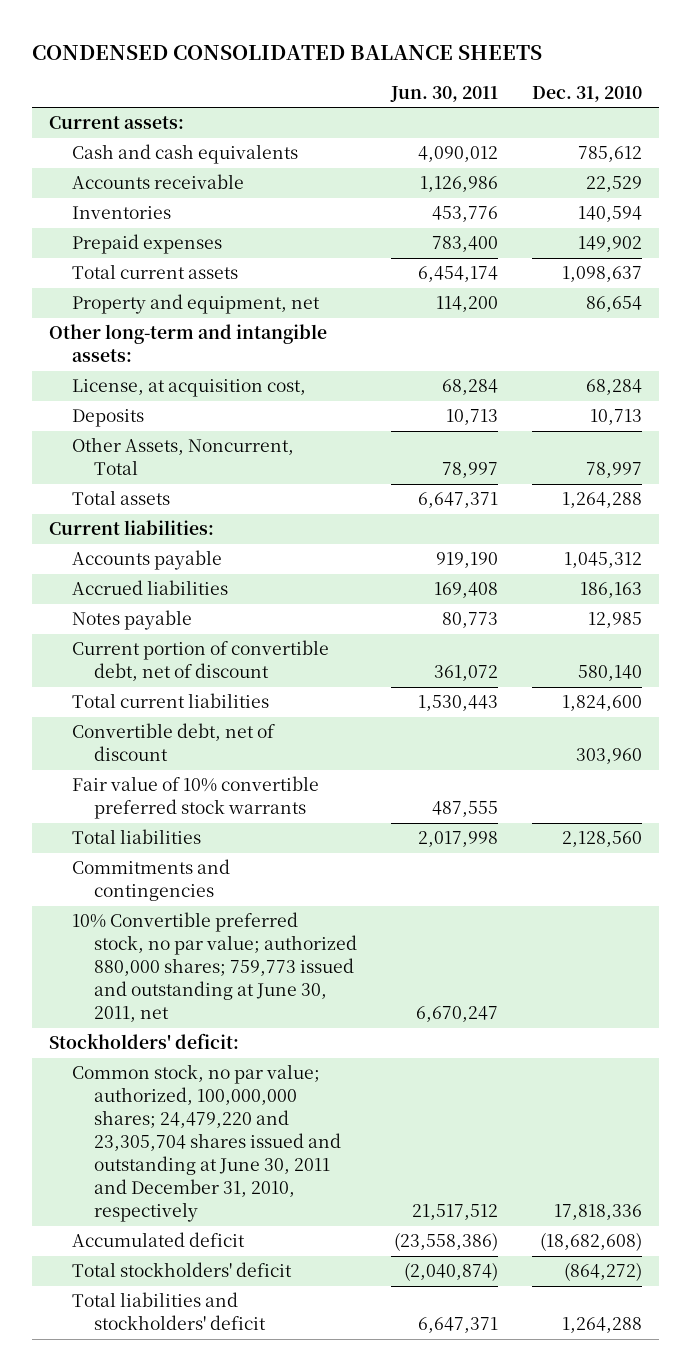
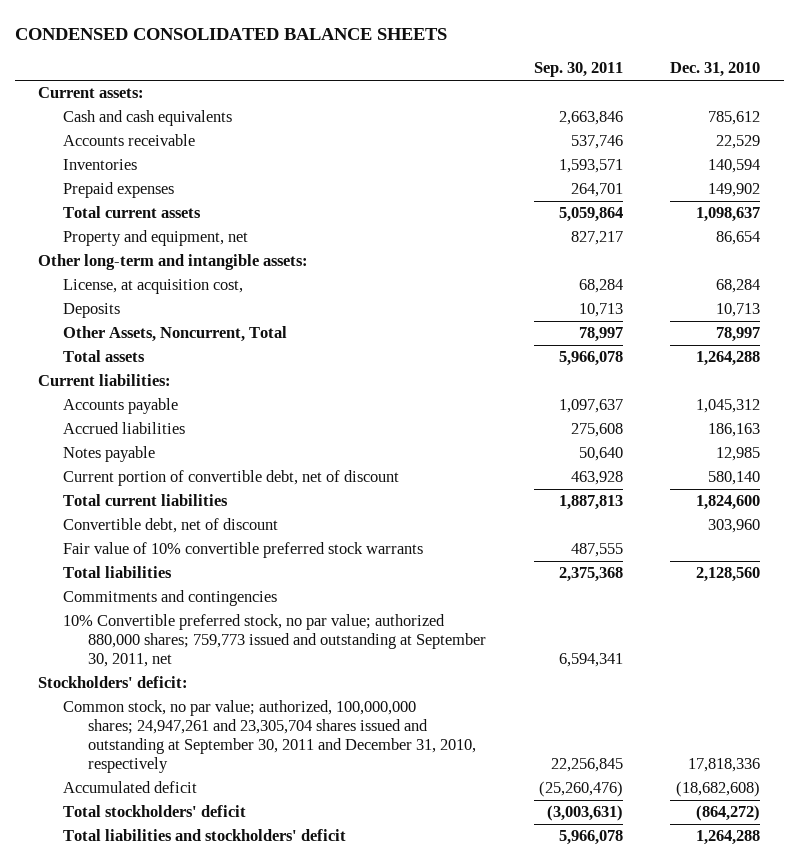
[390,85,499,102] Jun. 30, 2011 -> none
none -> [533,62,623,78] Sep. 30, 2011
[71,912,357,1023] 10% Convertible preferred stock, no par value; authorized 880,000 shares; 759,773 issued and outstanding at June 30, 2011, net -> [63,614,487,668] 10% Convertible preferred stock, no par value; authorized 880,000 shares; 759,773 issued and outstanding at September 30, 2011, net
[71,1064,341,1223] Common stock, no par value; authorized, 100,000,000 shares; 24,479,220 and 23,305,704 shares issued and outstanding at June 30, 2011 and December 31, 2010, respectively -> [63,700,477,774] Common stock, no par value; authorized, 100,000,000 shares; 24,947,261 and 23,305,704 shares issued and outstanding at September 30, 2011 and December 31, 2010, respectively

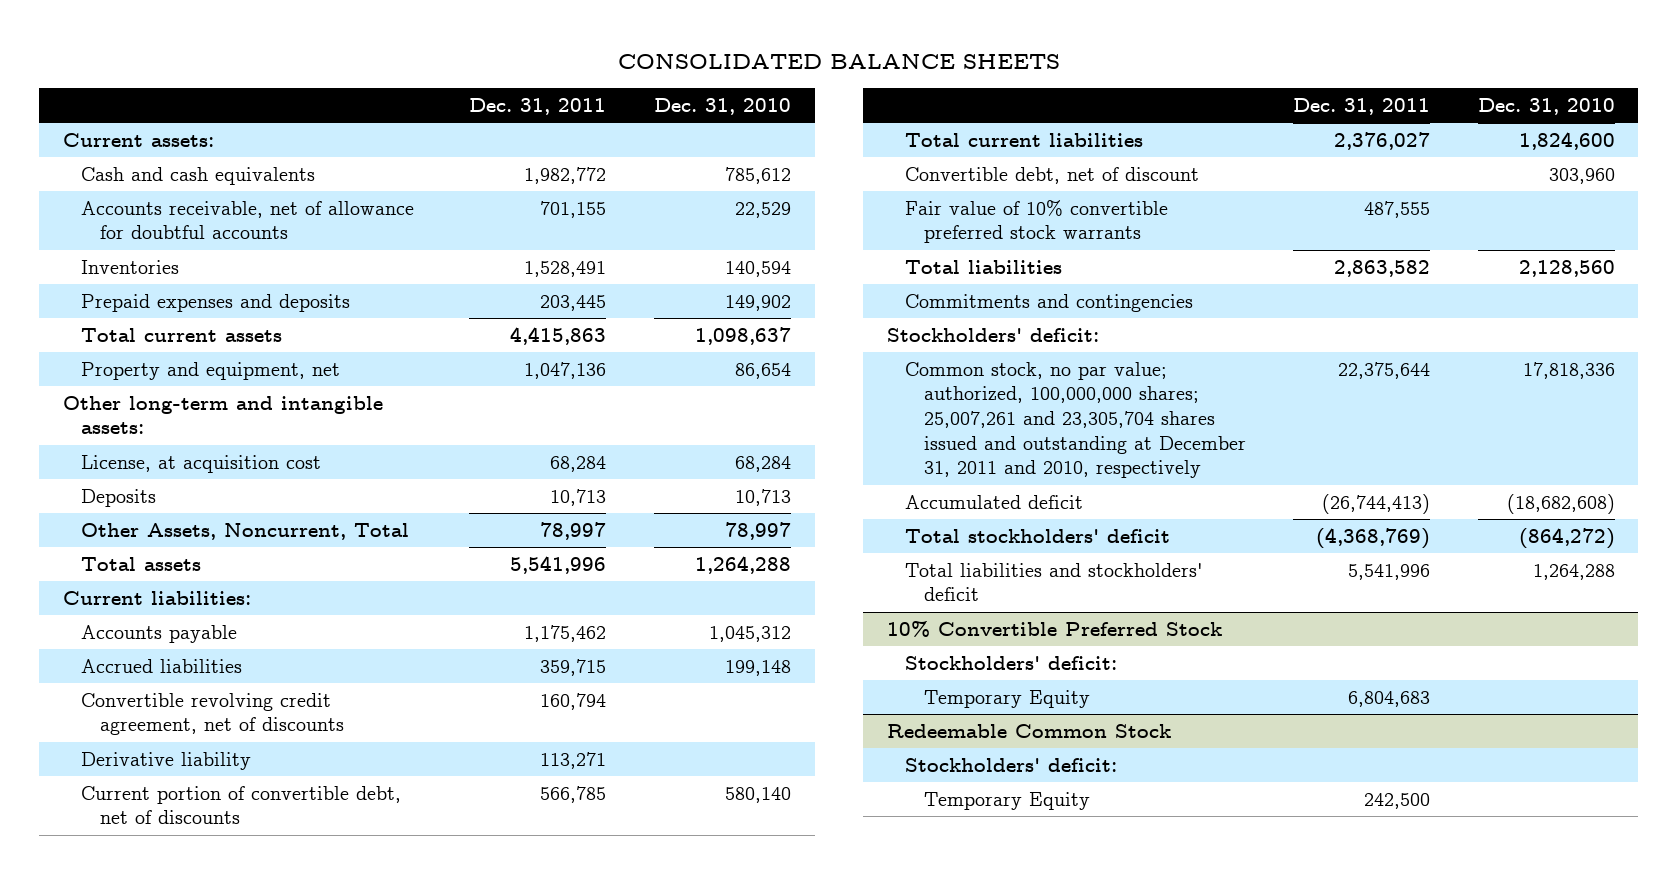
[14,28,447,41] CONDENSED CONSOLIDATED BALANCE SHEETS -> [617,53,1060,69] CONSOLIDATED BALANCE SHEETS
[533,62,623,78] Sep. 30, 2011 -> none
none -> [469,97,607,115] Dec. 31, 2011
[63,134,196,147] Accounts receivable -> [81,200,415,240] Accounts receivable, net of allowance for doubtful accounts
[63,182,175,199] Prepaid expenses -> [81,293,351,312] Prepaid expenses and deposits
[63,279,244,295] License, at acquisition cost, -> [81,454,322,473] License, at acquisition cost
[63,446,156,463] Notes payable -> none
[708,423,761,438] 186,163 -> [724,659,791,676] 199,148
none -> [81,692,344,736] Convertible revolving credit agreement, net of discounts
none -> [81,751,252,770] Derivative liability
[63,470,400,487] Current portion of convertible debt, net of discount -> [81,785,402,825] Current portion of convertible debt, net of discounts
[63,614,487,668] 10% Convertible preferred stock, no par value; authorized 880,000 shares; 759,773 issued and outstanding at September 30, 2011, net -> none
[63,700,477,774] Common stock, no par value; authorized, 100,000,000 shares; 24,947,261 and 23,305,704 shares issued and outstanding at September 30, 2011 and December 31, 2010, respectively -> [905,361,1246,479] Common stock, no par value; authorized, 100,000,000 shares; 25,007,261 and 23,305,704 shares issued and outstanding at December 31, 2011 and 2010, respectively
none -> [886,620,1222,637] 10% Convertible Preferred Stock
none -> [905,655,1118,670] Stockholders' deficit:
none -> [923,689,1090,708] Temporary Equity
none -> [886,723,1171,738] Redeemable Common Stock
none -> [905,757,1118,772] Stockholders' deficit:
none -> [923,791,1090,810] Temporary Equity

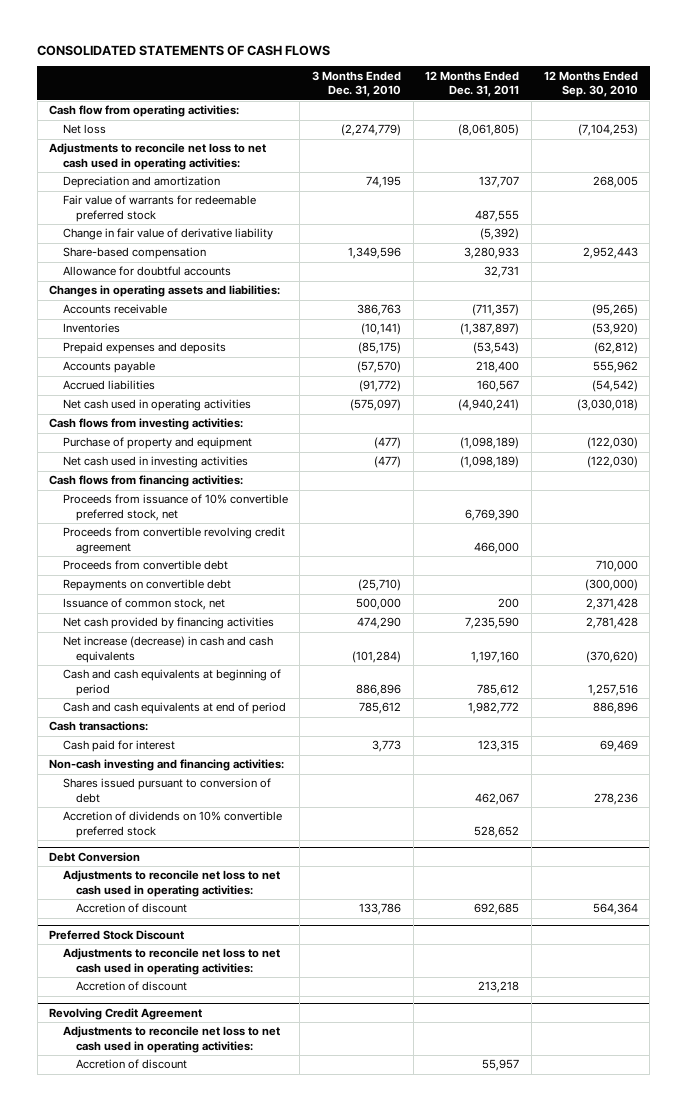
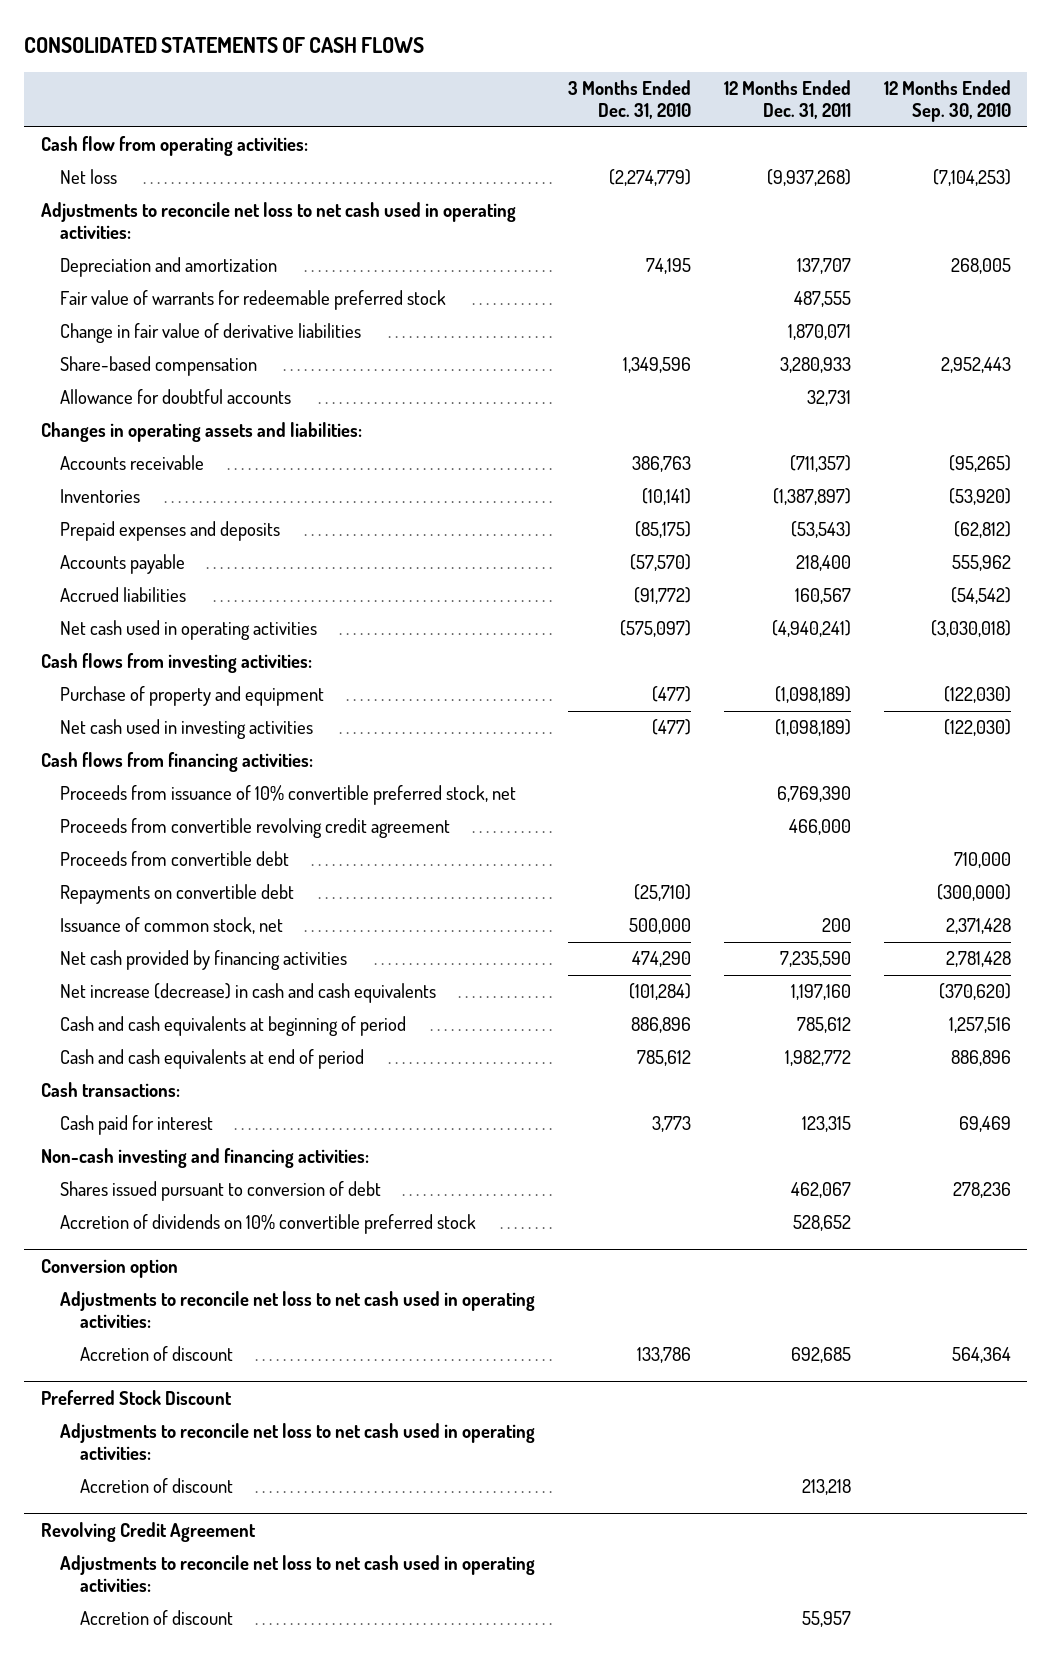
[458,124,520,137] (8,061,805) -> [766,169,851,187] (9,937,268)
[62,228,273,241] Change in fair value of derivative liability -> [60,323,362,344] Change in fair value of derivative liabilities
[480,228,520,241] (5,392) -> [787,324,851,341] 1,870,071
[49,851,141,862] Debt Conversion -> none
none -> [40,1259,178,1279] Conversion option

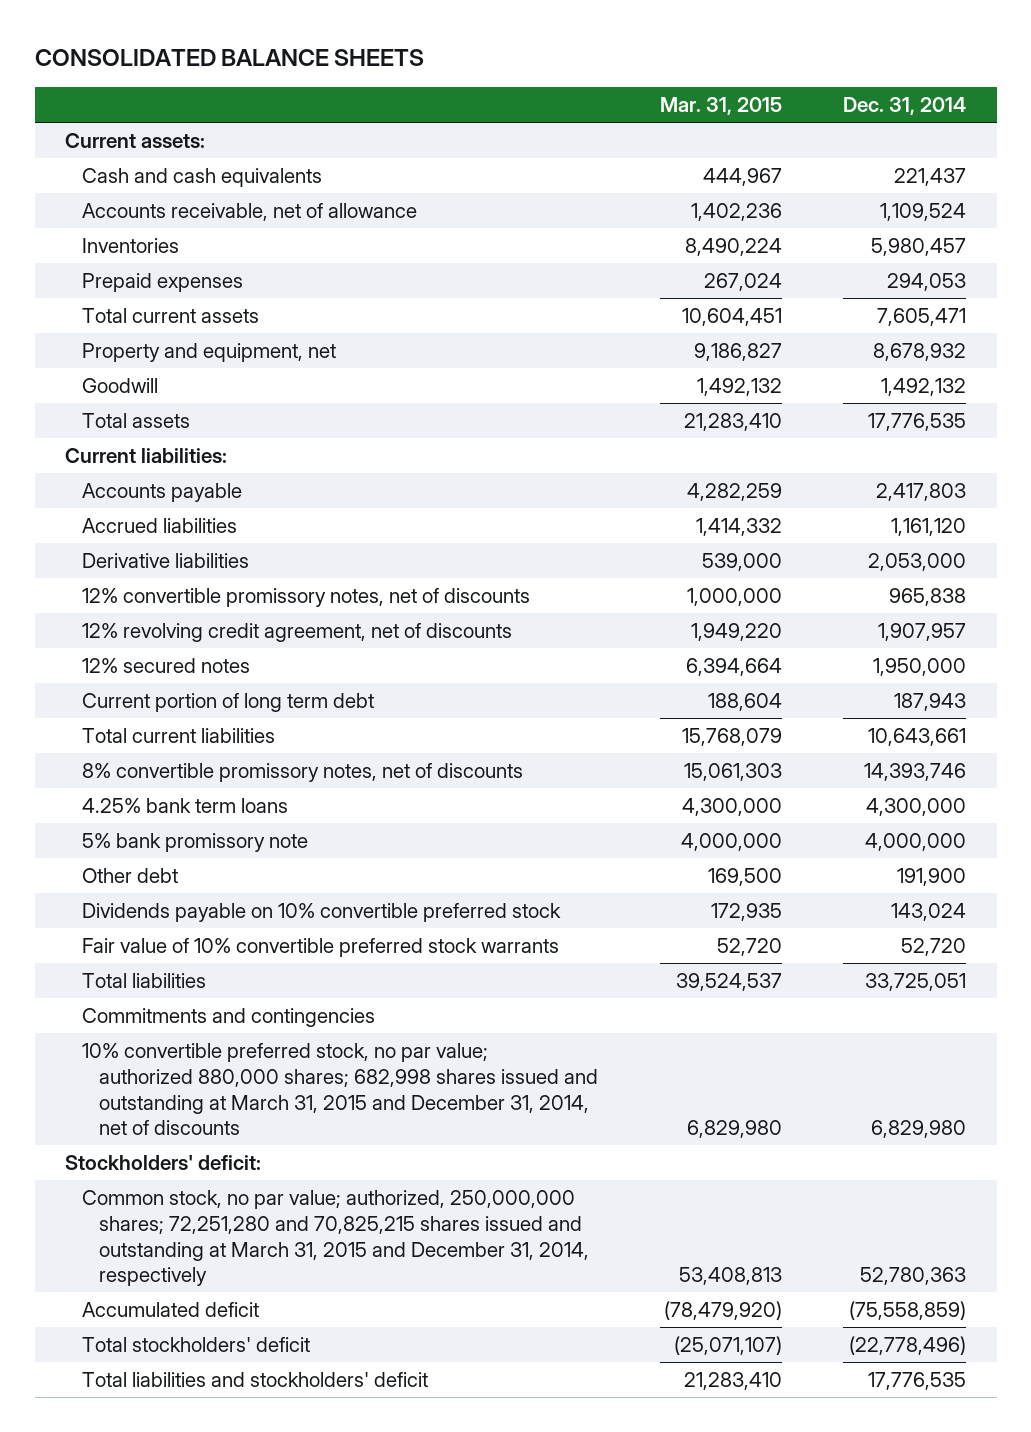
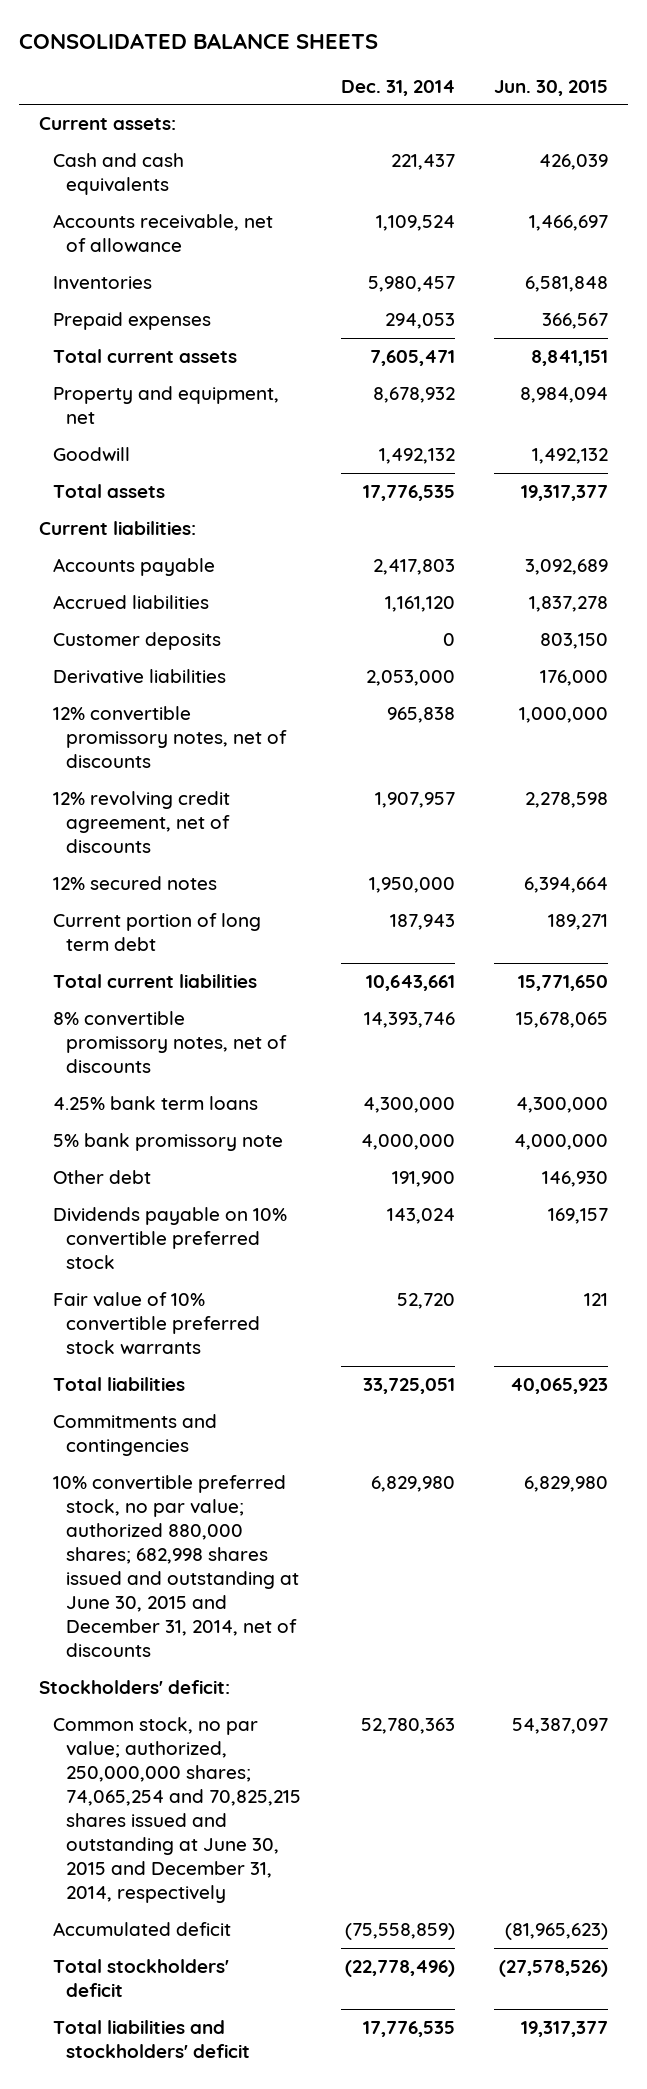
[659,96,782,115] Mar. 31, 2015 -> none
none -> [494,79,609,96] Jun. 30, 2015
none -> [52,632,221,651] Customer deposits
[82,1043,599,1136] 10% convertible preferred stock, no par value; authorized 880,000 shares; 682,998 shares issued and outstanding at March 31, 2015 and December 31, 2014, net of discounts -> [52,1475,300,1658] 10% convertible preferred stock, no par value; authorized 880,000 shares; 682,998 shares issued and outstanding at June 30, 2015 and December 31, 2014, net of discounts
[82,1190,590,1287] Common stock, no par value; authorized, 250,000,000 shares; 72,251,280 and 70,825,215 shares issued and outstanding at March 31, 2015 and December 31, 2014, respectively -> [52,1717,302,1904] Common stock, no par value; authorized, 250,000,000 shares; 74,065,254 and 70,825,215 shares issued and outstanding at June 30, 2015 and December 31, 2014, respectively

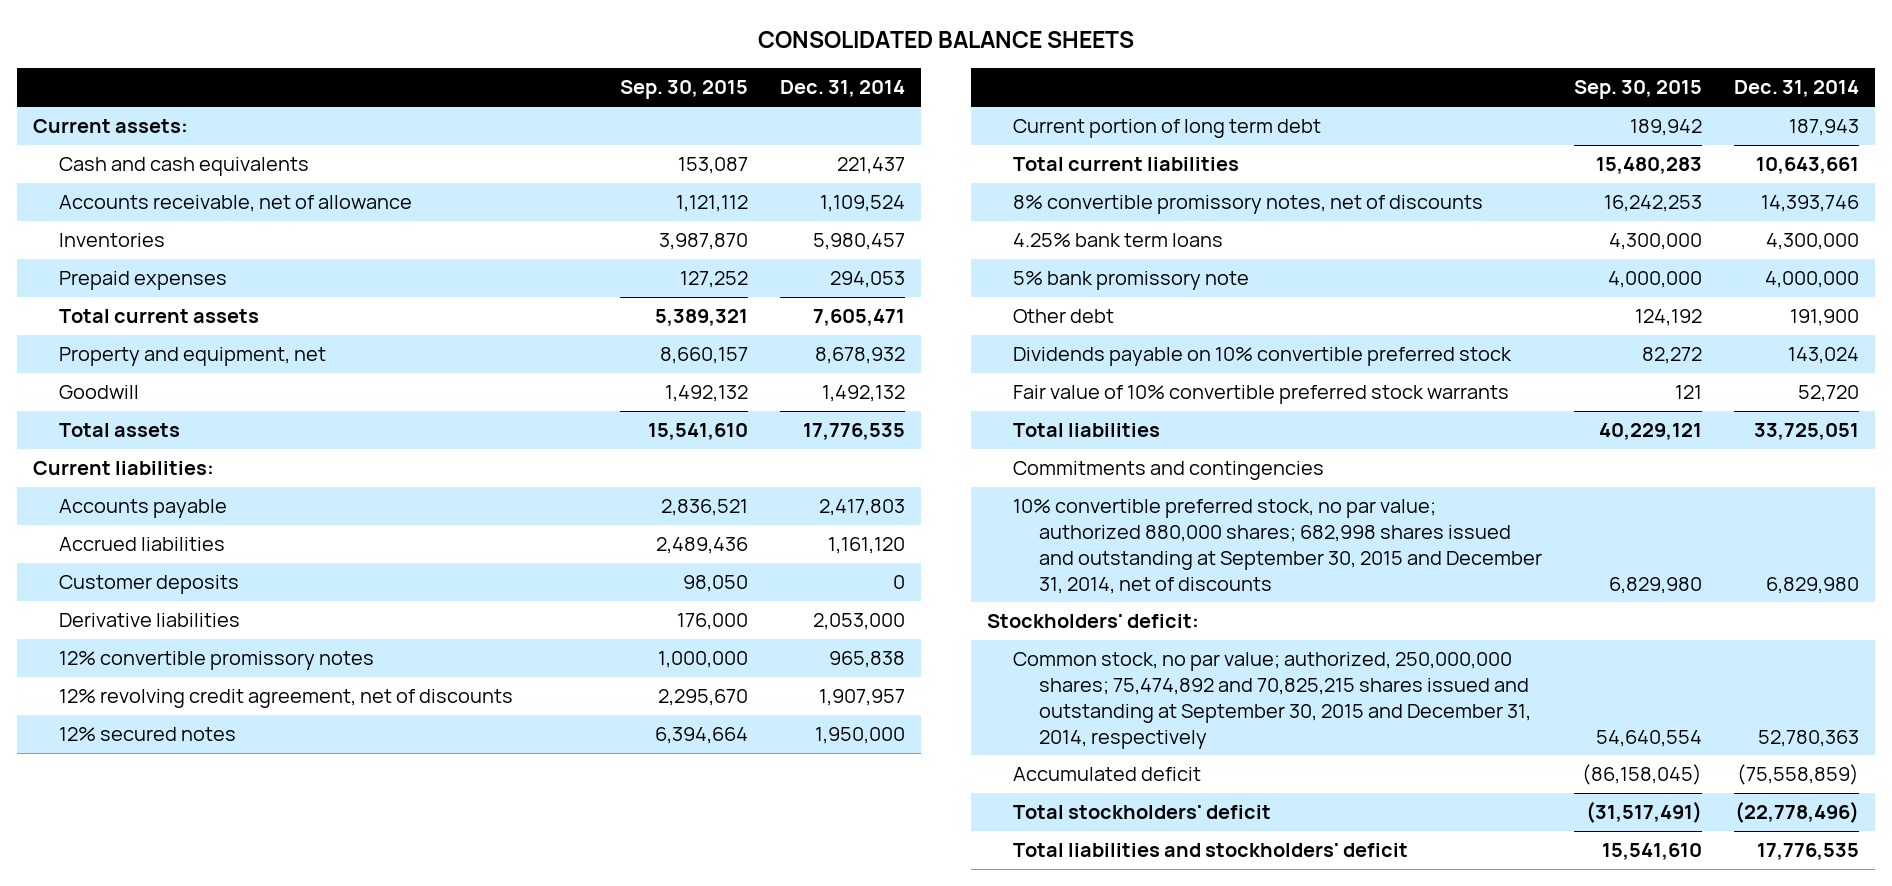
[494,79,609,96] Jun. 30, 2015 -> none
none -> [619,80,748,100] Sep. 30, 2015
[52,706,288,769] 12% convertible promissory notes, net of discounts -> [58,651,374,671] 12% convertible promissory notes
[52,1475,300,1658] 10% convertible preferred stock, no par value; authorized 880,000 shares; 682,998 shares issued and outstanding at June 30, 2015 and December 31, 2014, net of discounts -> [1012,499,1542,594] 10% convertible preferred stock, no par value; authorized 880,000 shares; 682,998 shares issued and outstanding at September 30, 2015 and December 31, 2014, net of discounts
[52,1717,302,1904] Common stock, no par value; authorized, 250,000,000 shares; 74,065,254 and 70,825,215 shares issued and outstanding at June 30, 2015 and December 31, 2014, respectively -> [1012,652,1531,749] Common stock, no par value; authorized, 250,000,000 shares; 75,474,892 and 70,825,215 shares issued and outstanding at September 30, 2015 and December 31, 2014, respectively

